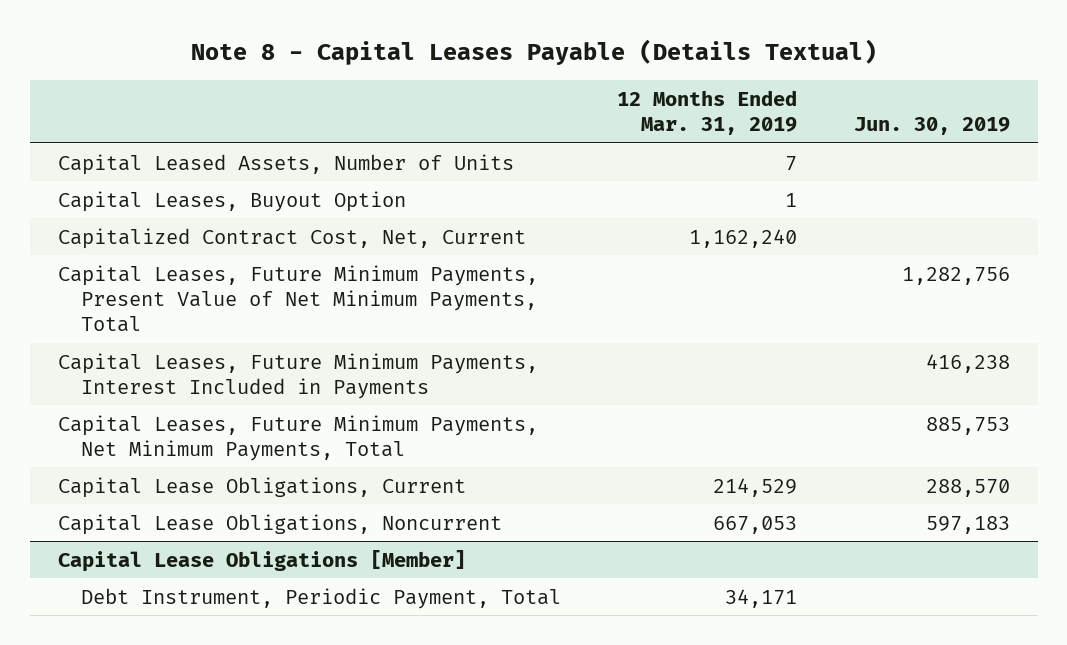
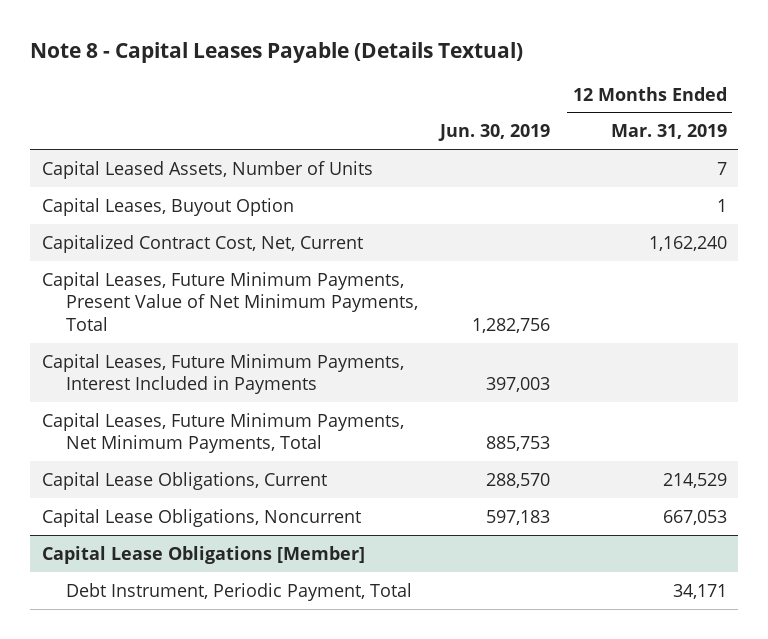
[925,353,1010,373] 416,238 -> [486,377,551,393] 397,003

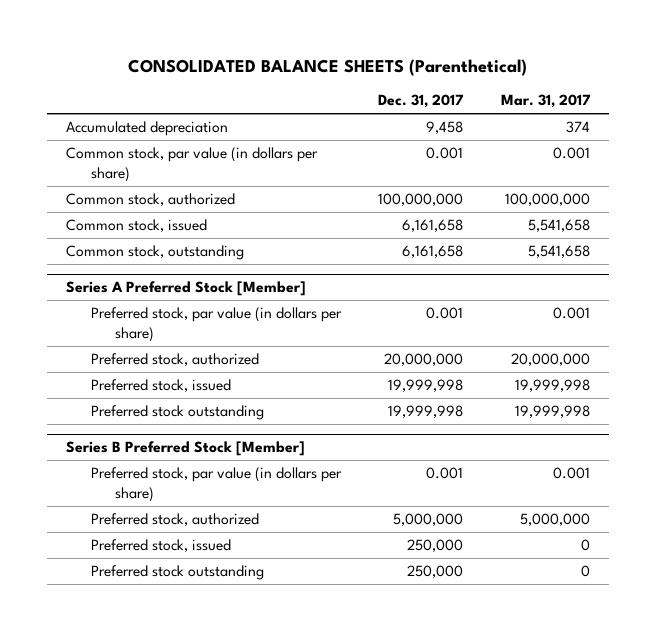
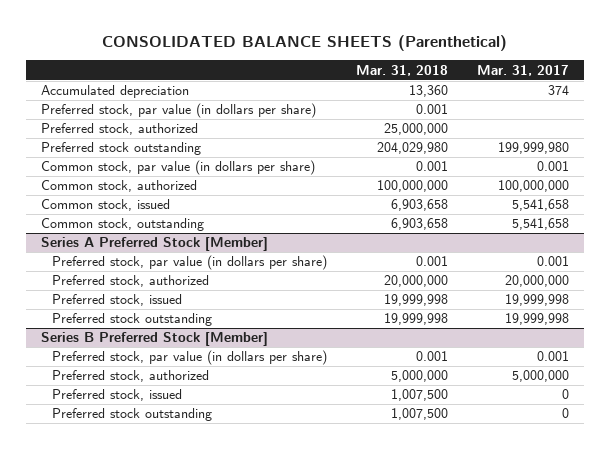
[378,94,465,109] Dec. 31, 2017 -> none
none -> [356,64,449,76] Mar. 31, 2018
none -> [40,103,316,119] Preferred stock, par value (in dollars per share)
none -> [40,123,198,136] Preferred stock, authorized
none -> [40,142,201,156] Preferred stock outstanding

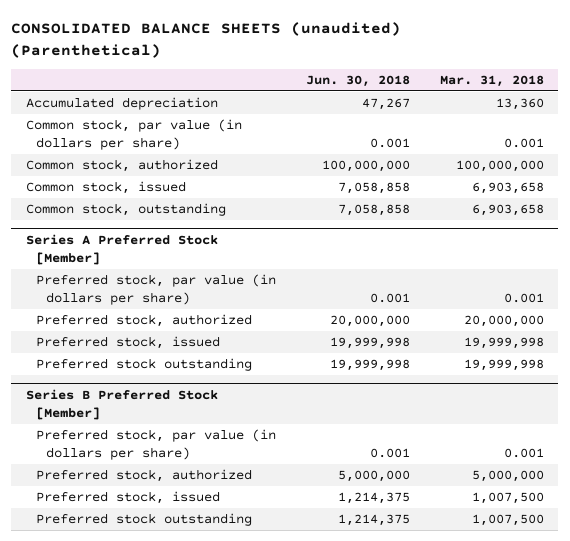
[102,35,508,52] CONSOLIDATED BALANCE SHEETS (Parenthetical) -> [11,21,402,58] CONSOLIDATED BALANCE SHEETS (unaudited) (Parenthetical)
[477,64,570,76] Mar. 31, 2017 -> none
none -> [305,74,410,87] Jun. 30, 2018
[40,103,316,119] Preferred stock, par value (in dollars per share) -> none
[40,123,198,136] Preferred stock, authorized -> none
[40,142,201,156] Preferred stock outstanding -> none

